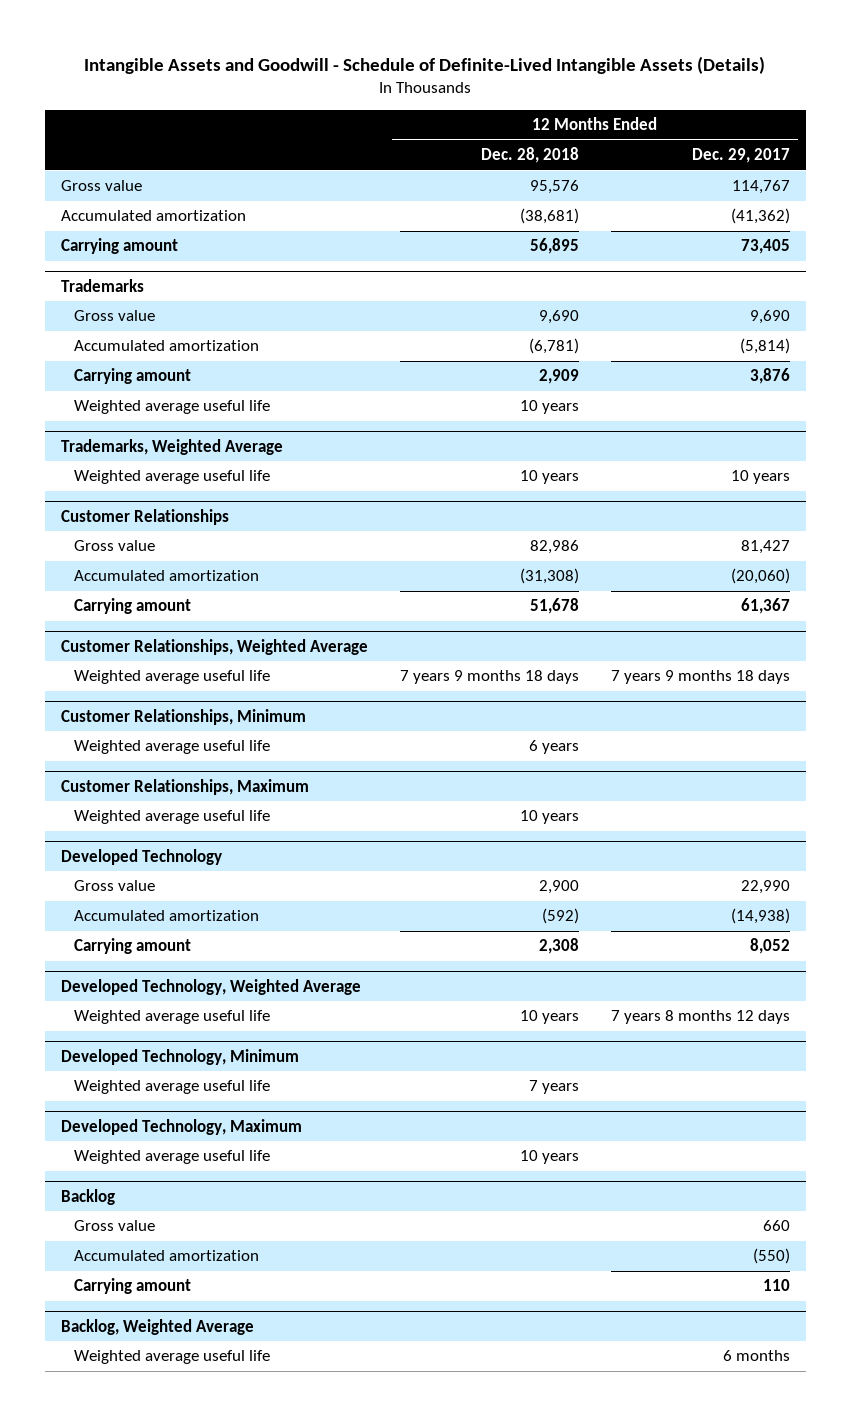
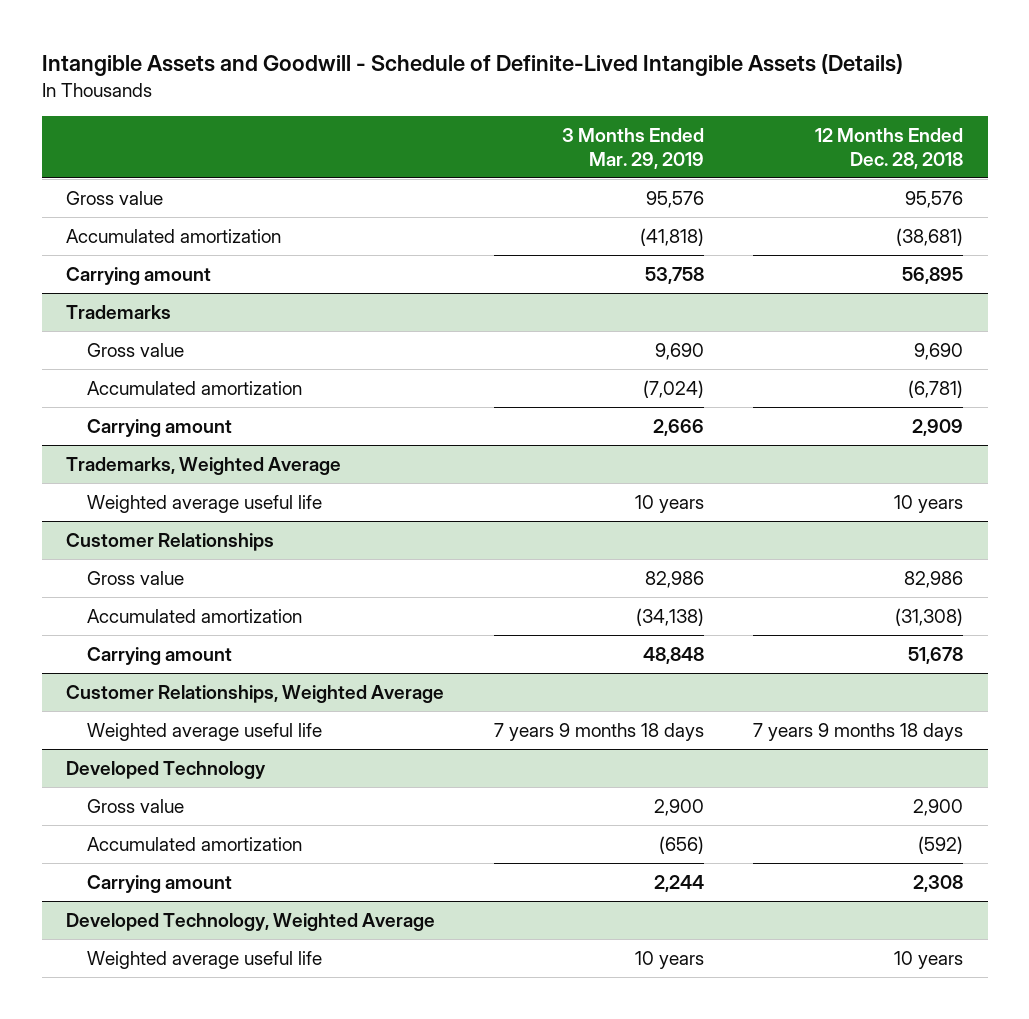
[691,148,790,164] Dec. 29, 2017 -> none
none -> [561,128,704,169] 3 Months Ended Mar. 29, 2019
[73,400,270,415] Weighted average useful life -> none
[61,708,307,725] Customer Relationships, Minimum -> none
[73,740,270,755] Weighted average useful life -> none
[61,778,310,795] Customer Relationships, Maximum -> none
[73,810,270,825] Weighted average useful life -> none
[61,1048,300,1065] Developed Technology, Minimum -> none
[73,1080,270,1095] Weighted average useful life -> none
[61,1118,303,1135] Developed Technology, Maximum -> none
[73,1150,270,1165] Weighted average useful life -> none
[61,1188,116,1205] Backlog -> none
[73,1220,155,1232] Gross value -> none
[73,1250,259,1262] Accumulated amortization -> none
[73,1278,191,1295] Carrying amount -> none
[61,1318,255,1335] Backlog, Weighted Average -> none
[73,1350,270,1365] Weighted average useful life -> none

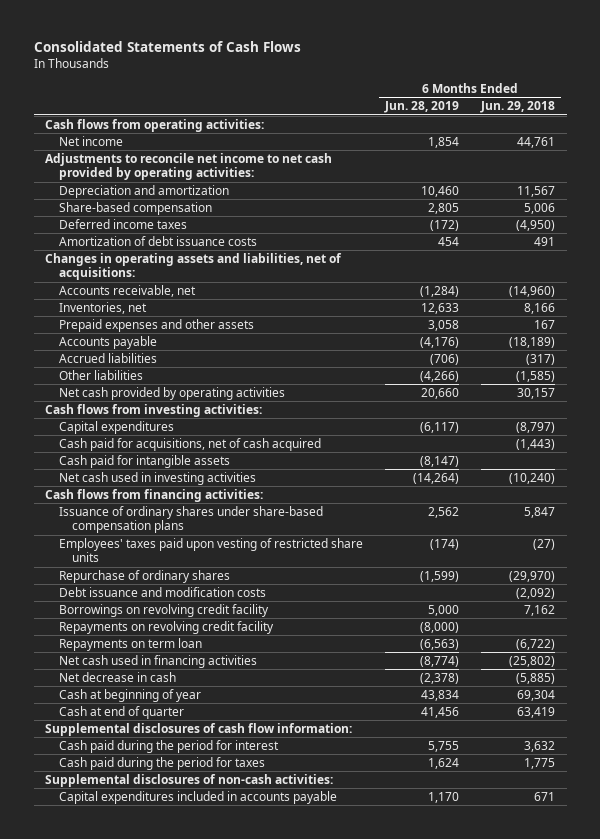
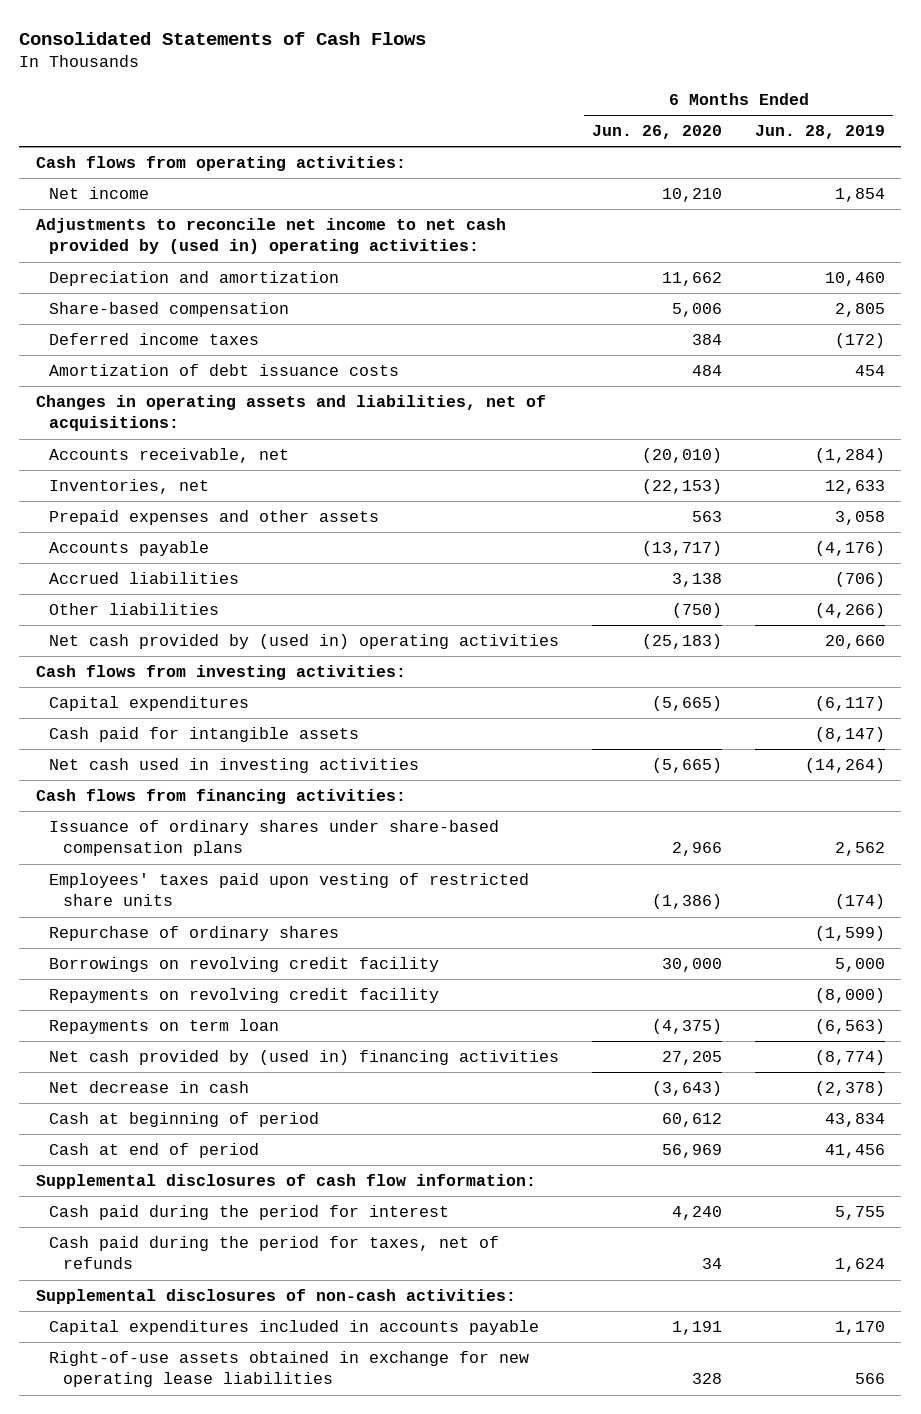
[480,101,556,114] Jun. 29, 2018 -> none
none -> [592,125,723,140] Jun. 26, 2020
[44,152,332,181] Adjustments to reconcile net income to net cash provided by operating activities: -> [35,218,506,255] Adjustments to reconcile net income to net cash provided by (used in) operating activities:
[58,386,285,400] Net cash provided by operating activities -> [49,634,560,650] Net cash provided by (used in) operating activities
[58,437,321,451] Cash paid for acquisitions, net of cash acquired -> none
[58,586,266,597] Debt issuance and modification costs -> none
[58,654,257,668] Net cash used in financing activities -> [49,1050,560,1066] Net cash provided by (used in) financing activities
[58,688,201,702] Cash at beginning of year -> [49,1112,320,1128] Cash at beginning of period
[58,705,184,719] Cash at end of quarter -> [49,1143,260,1159] Cash at end of period
[58,756,265,770] Cash paid during the period for taxes -> [49,1236,500,1270] Cash paid during the period for taxes, net of refunds
none -> [49,1351,530,1388] Right-of-use assets obtained in exchange for new operating lease liabilities

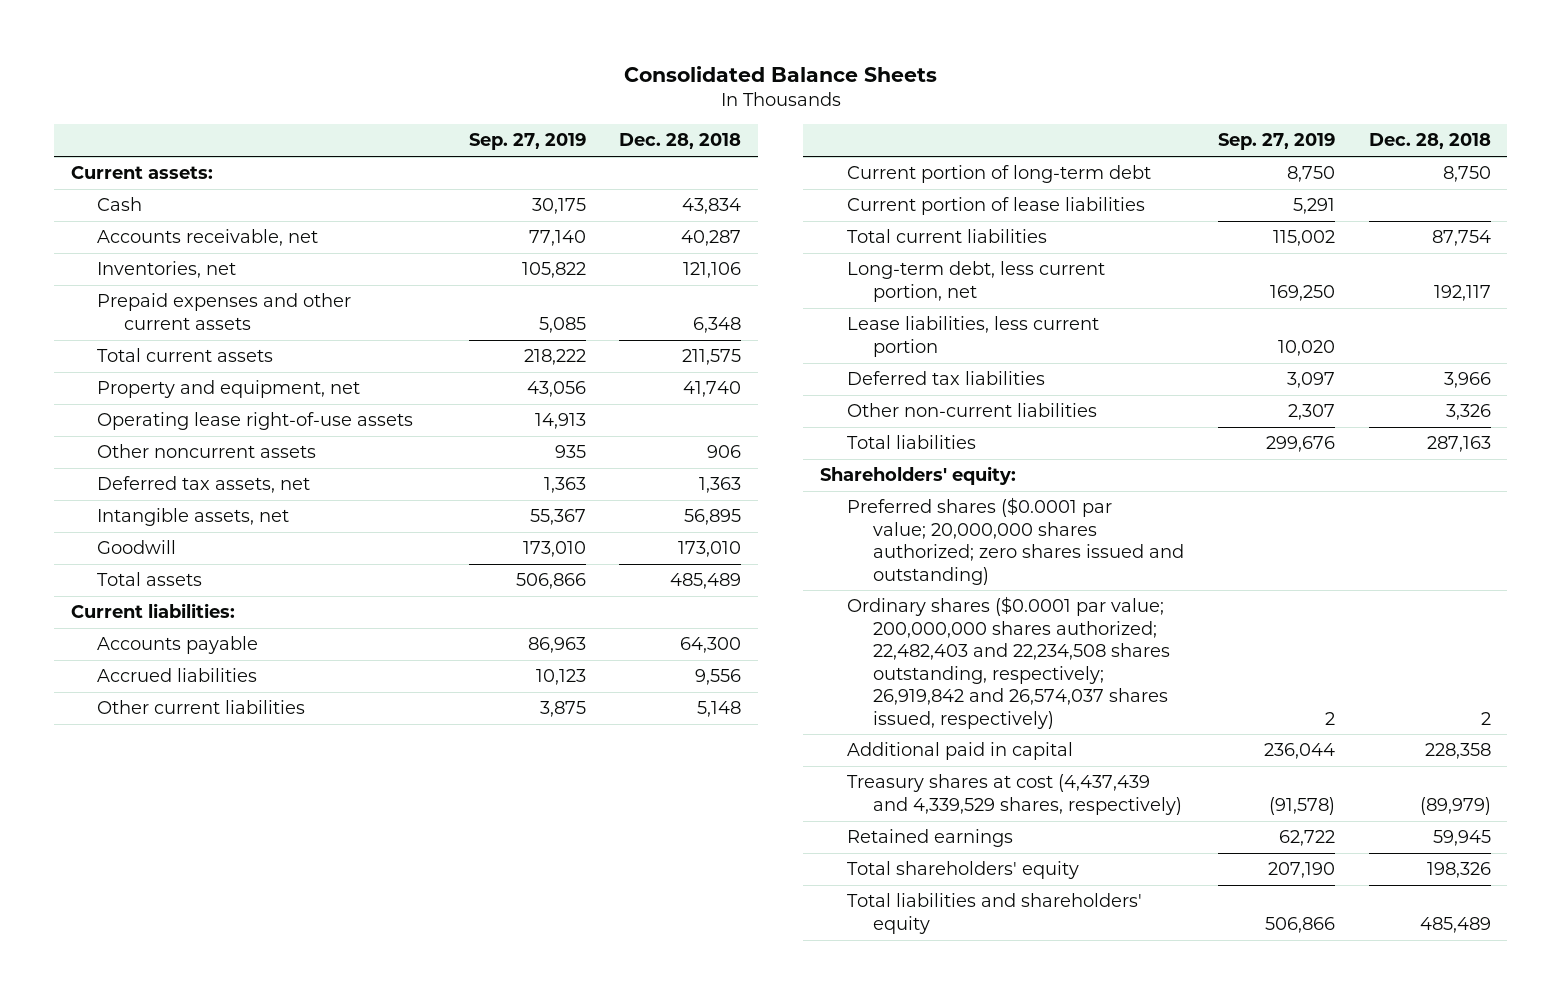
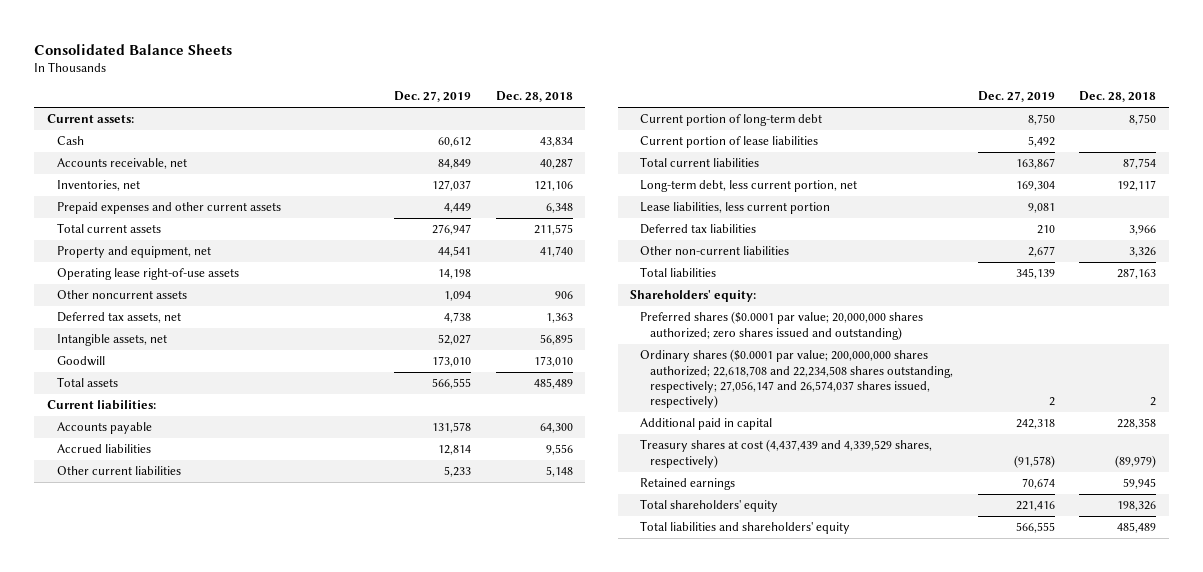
[468,133,586,151] Sep. 27, 2019 -> none
none -> [394,91,472,103] Dec. 27, 2019
[846,596,1170,729] Ordinary shares ($0.0001 par value; 200,000,000 shares authorized; 22,482,403 and 22,234,508 shares outstanding, respectively; 26,919,842 and 26,574,037 shares issued, respectively) -> [640,349,953,409] Ordinary shares ($0.0001 par value; 200,000,000 shares authorized; 22,618,708 and 22,234,508 shares outstanding, respectively; 27,056,147 and 26,574,037 shares issued, respectively)

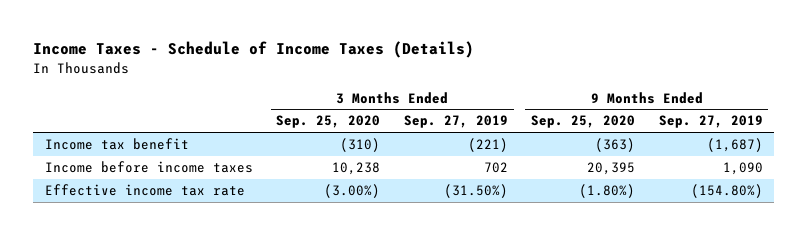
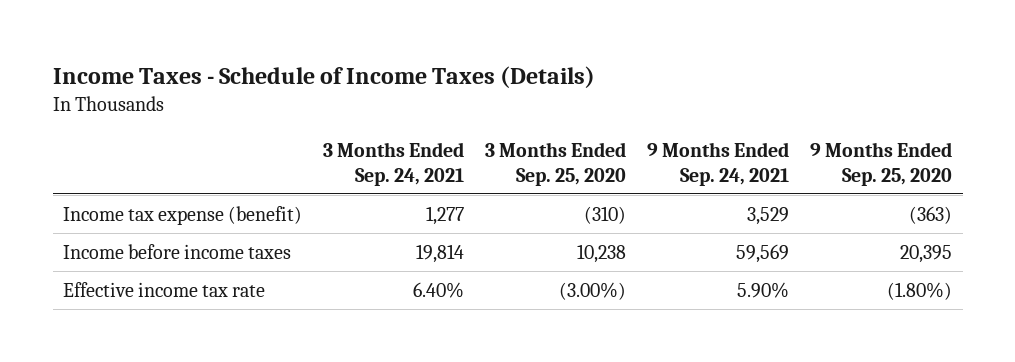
[403,115,508,129] Sep. 27, 2019 -> none
[658,115,763,129] Sep. 27, 2019 -> none
none -> [323,142,465,186] 3 Months Ended Sep. 24, 2021
none -> [647,142,790,186] 9 Months Ended Sep. 24, 2021
[45,138,190,151] Income tax benefit -> [63,205,303,225] Income tax expense (benefit)

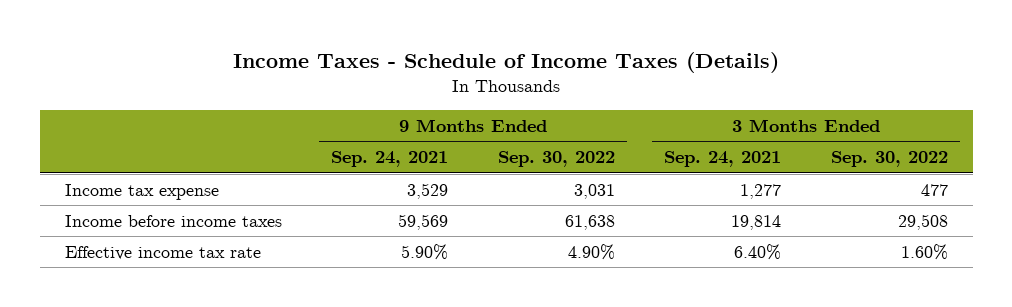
[485,142,627,186] 3 Months Ended Sep. 25, 2020 -> none
[810,142,953,186] 9 Months Ended Sep. 25, 2020 -> none
none -> [497,151,615,168] Sep. 30, 2022
none -> [830,151,948,168] Sep. 30, 2022
[63,205,303,225] Income tax expense (benefit) -> [64,183,219,200] Income tax expense

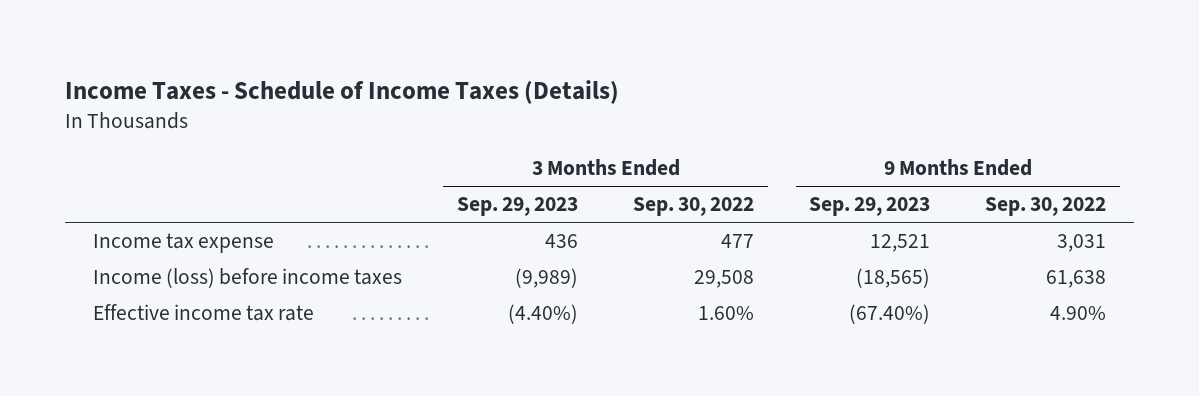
[331,151,449,168] Sep. 24, 2021 -> none
[664,151,782,168] Sep. 24, 2021 -> none
none -> [456,197,578,217] Sep. 29, 2023
none -> [809,197,931,217] Sep. 29, 2023
[64,214,282,227] Income before income taxes -> [92,268,402,289] Income (loss) before income taxes

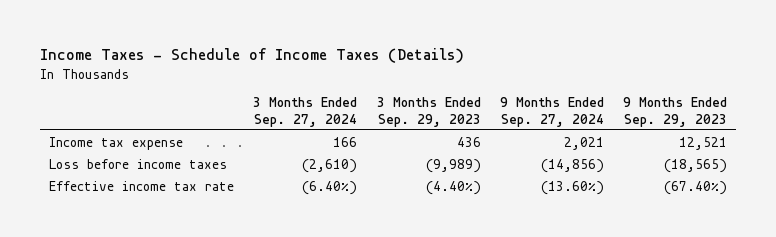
[633,197,755,217] Sep. 30, 2022 -> none
[985,197,1107,217] Sep. 30, 2022 -> none
none -> [253,97,358,127] 3 Months Ended Sep. 27, 2024
none -> [499,97,604,127] 9 Months Ended Sep. 27, 2024
[92,268,402,289] Income (loss) before income taxes -> [49,158,228,169] Loss before income taxes

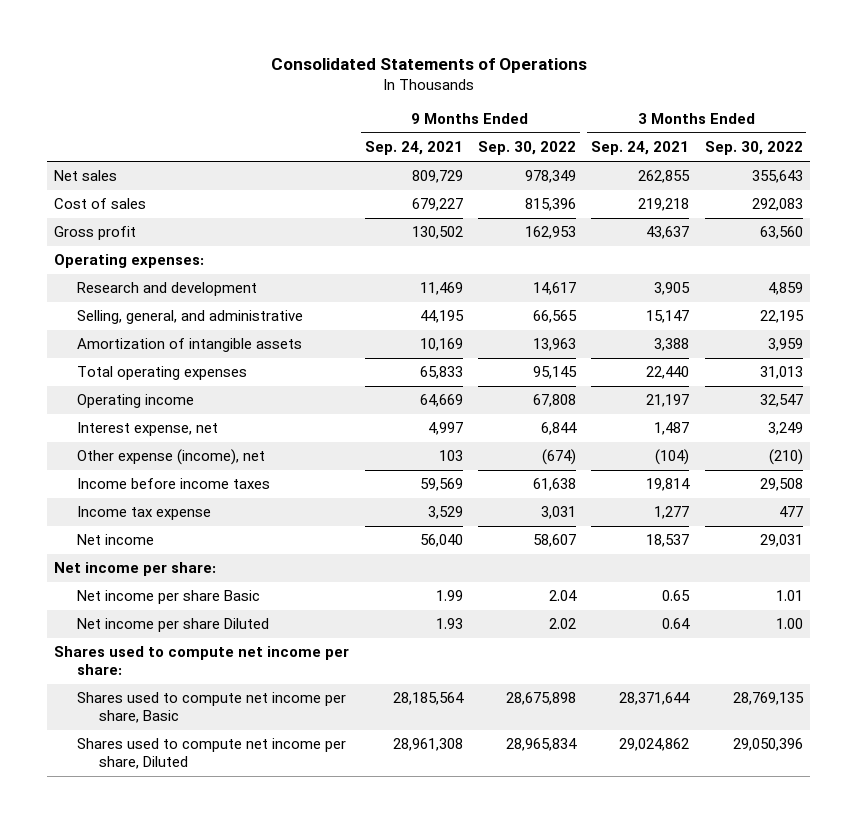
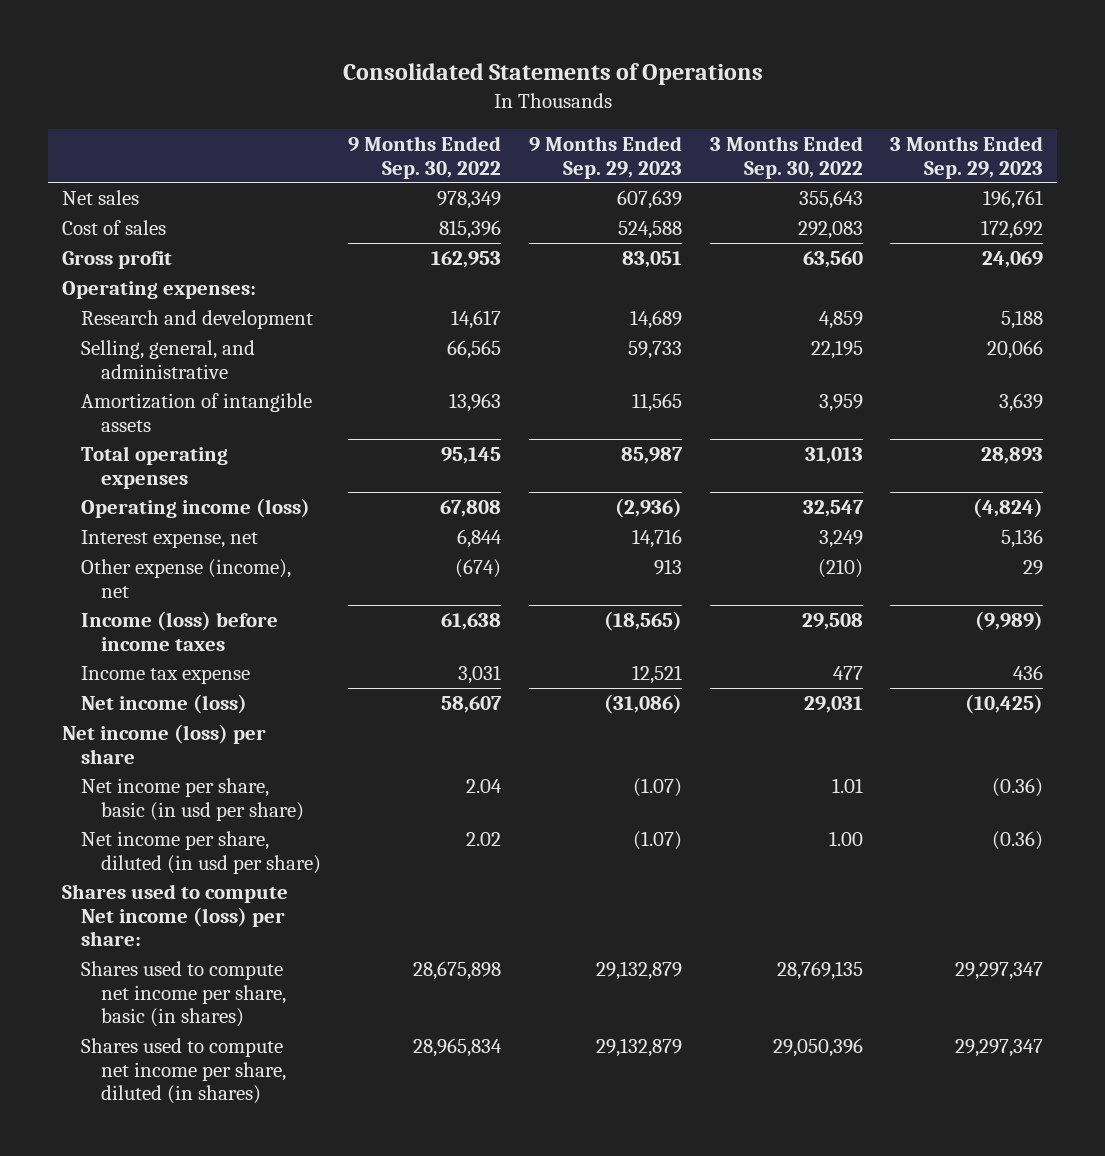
[364,141,463,156] Sep. 24, 2021 -> none
[591,141,690,156] Sep. 24, 2021 -> none
none -> [528,135,682,179] 9 Months Ended Sep. 29, 2023
none -> [890,135,1044,179] 3 Months Ended Sep. 29, 2023
[76,394,194,409] Operating income -> [81,497,311,518] Operating income (loss)
[76,478,270,490] Income before income taxes -> [81,610,279,651] Income (loss) before income taxes
[76,534,154,546] Net income -> [81,693,248,714] Net income (loss)
[54,562,217,577] Net income per share: -> [61,723,266,764] Net income (loss) per share
[76,590,260,605] Net income per share Basic -> [81,777,304,821] Net income per share, basic (in usd per share)
[76,618,269,633] Net income per share Diluted -> [81,830,321,874] Net income per share, diluted (in usd per share)
[54,646,350,676] Shares used to compute net income per share: -> [61,883,288,947] Shares used to compute Net income (loss) per share:
[76,692,346,724] Shares used to compute net income per share, Basic -> [81,960,286,1028] Shares used to compute net income per share, basic (in shares)
[76,738,346,770] Shares used to compute net income per share, Diluted -> [81,1037,286,1105] Shares used to compute net income per share, diluted (in shares)

